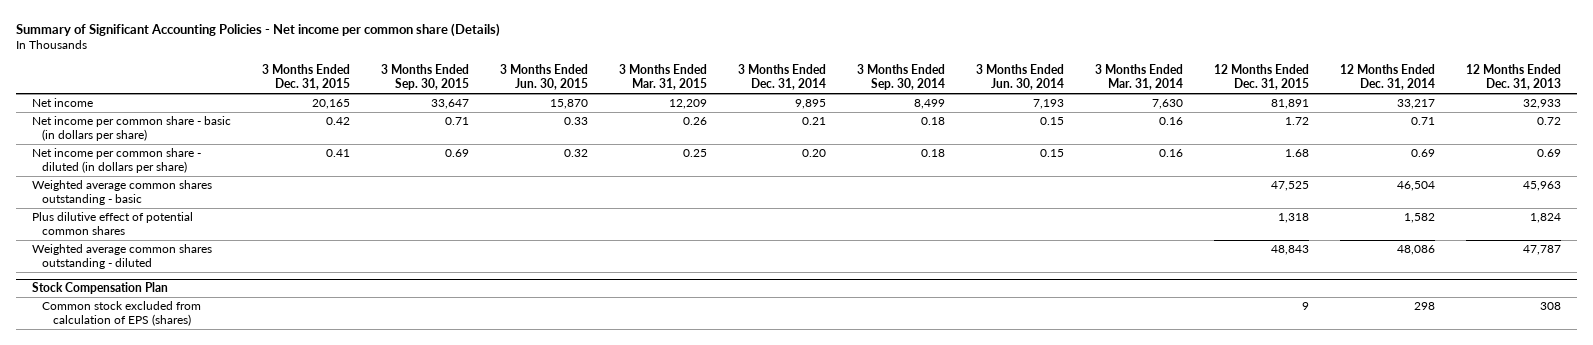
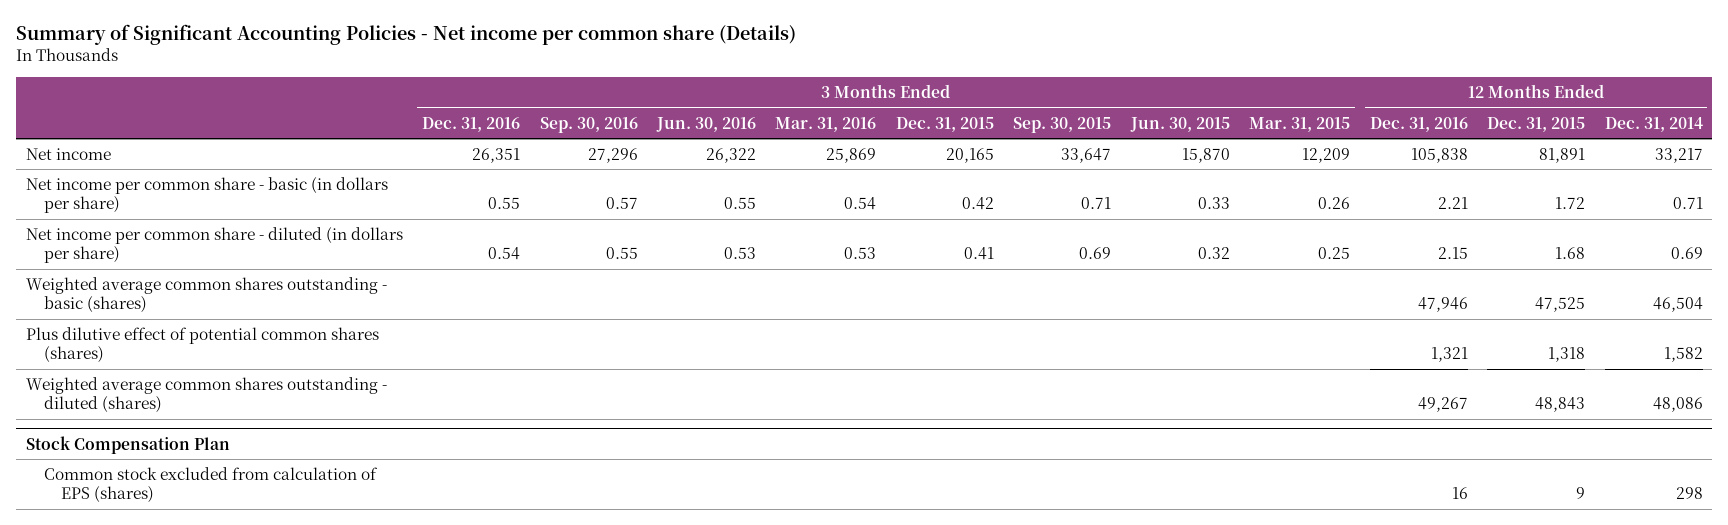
[737,64,826,91] 3 Months Ended Dec. 31, 2014 -> none
[857,64,946,91] 3 Months Ended Sep. 30, 2014 -> none
[976,64,1065,91] 3 Months Ended Jun. 30, 2014 -> none
[1095,64,1184,91] 3 Months Ended Mar. 31, 2014 -> none
[1466,64,1562,91] 12 Months Ended Dec. 31, 2013 -> none
none -> [422,116,521,132] Dec. 31, 2016
none -> [539,116,638,133] Sep. 30, 2016
none -> [656,116,757,132] Jun. 30, 2016
none -> [775,116,877,132] Mar. 31, 2016
none -> [1369,116,1468,132] Dec. 31, 2016
[31,180,212,206] Weighted average common shares outstanding - basic -> [25,276,387,314] Weighted average common shares outstanding - basic (shares)
[31,212,193,236] Plus dilutive effect of potential common shares -> [25,326,379,364] Plus dilutive effect of potential common shares (shares)
[31,244,212,270] Weighted average common shares outstanding - diluted -> [25,376,387,414] Weighted average common shares outstanding - diluted (shares)

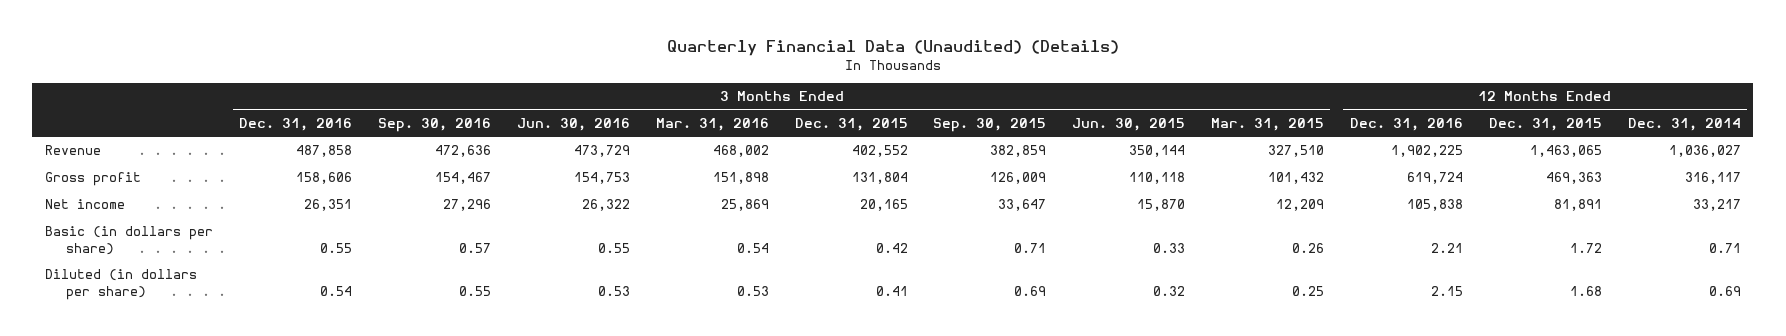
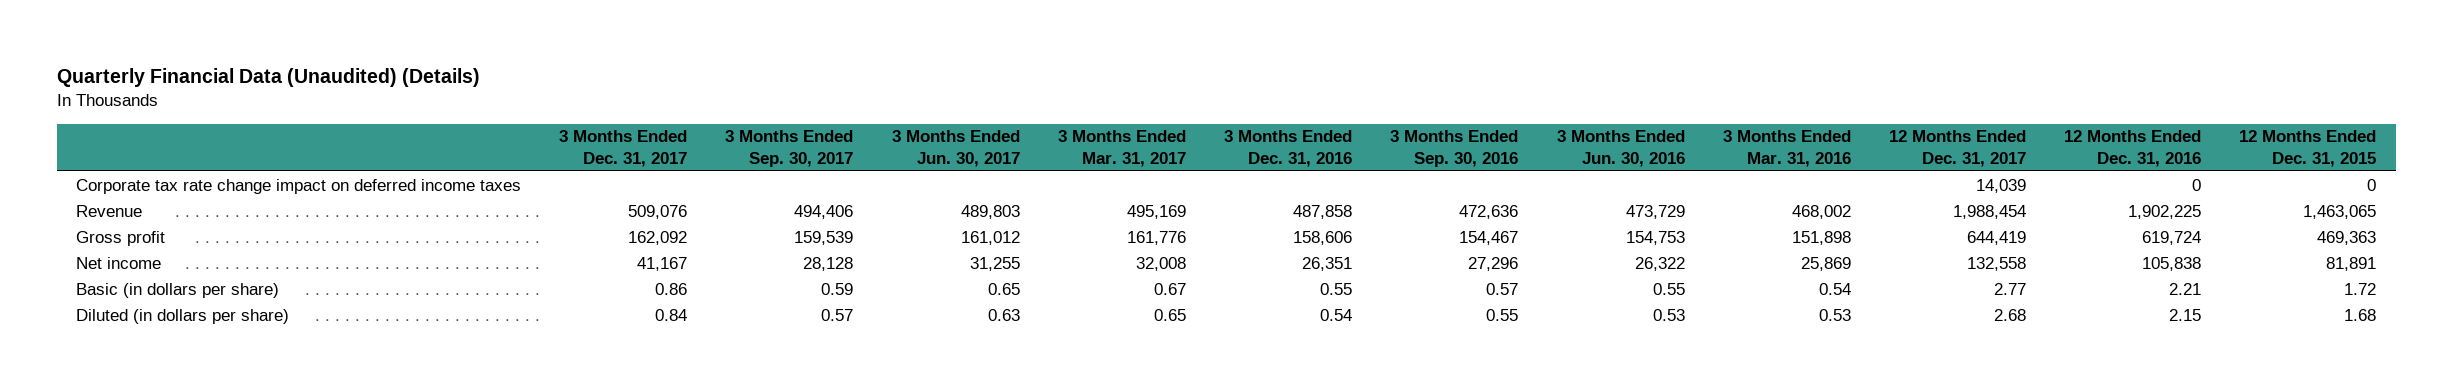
[794,117,908,131] Dec. 31, 2015 -> none
[933,117,1047,132] Sep. 30, 2015 -> none
[1072,117,1186,131] Jun. 30, 2015 -> none
[1211,117,1325,131] Mar. 31, 2015 -> none
[1627,117,1741,131] Dec. 31, 2014 -> none
none -> [559,130,688,167] 3 Months Ended Dec. 31, 2017
none -> [725,130,854,167] 3 Months Ended Sep. 30, 2017
none -> [891,130,1020,167] 3 Months Ended Jun. 30, 2017
none -> [1057,130,1186,167] 3 Months Ended Mar. 31, 2017
none -> [1889,130,2027,167] 12 Months Ended Dec. 31, 2017
none -> [75,178,521,194] Corporate tax rate change impact on deferred income taxes

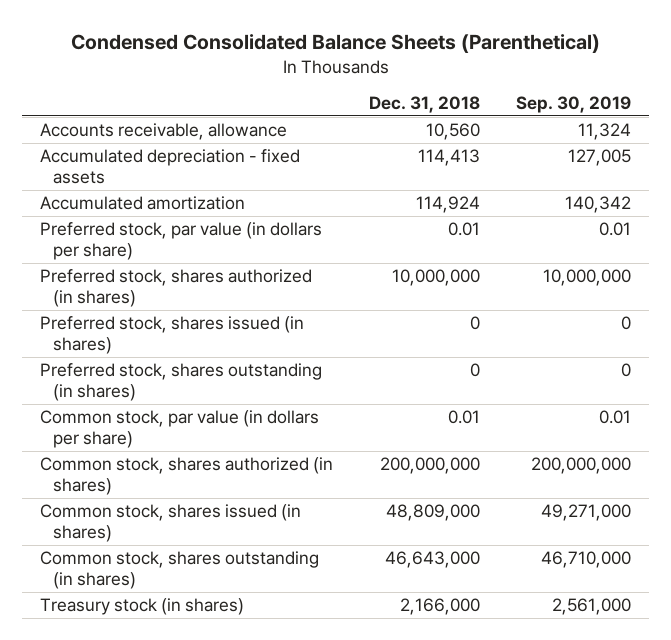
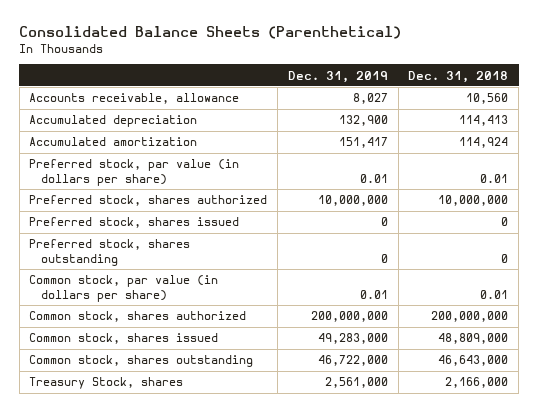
[70,34,600,54] Condensed Consolidated Balance Sheets (Parenthetical) -> [19,26,402,40] Consolidated Balance Sheets (Parenthetical)
[516,96,632,114] Sep. 30, 2019 -> none
none -> [287,70,388,83] Dec. 31, 2019
[40,149,301,185] Accumulated depreciation - fixed assets -> [29,115,198,128] Accumulated depreciation
[40,269,313,308] Preferred stock, shares authorized (in shares) -> [29,195,268,207] Preferred stock, shares authorized
[40,316,305,355] Preferred stock, shares issued (in shares) -> [29,217,240,229] Preferred stock, shares issued
[40,363,323,402] Preferred stock, shares outstanding (in shares) -> [29,239,191,266] Preferred stock, shares outstanding
[40,457,334,496] Common stock, shares authorized (in shares) -> [29,311,247,323] Common stock, shares authorized
[40,504,302,543] Common stock, shares issued (in shares) -> [29,333,219,345] Common stock, shares issued
[40,551,320,590] Common stock, shares outstanding (in shares) -> [29,355,254,368] Common stock, shares outstanding
[40,598,245,616] Treasury stock (in shares) -> [29,377,184,390] Treasury Stock, shares

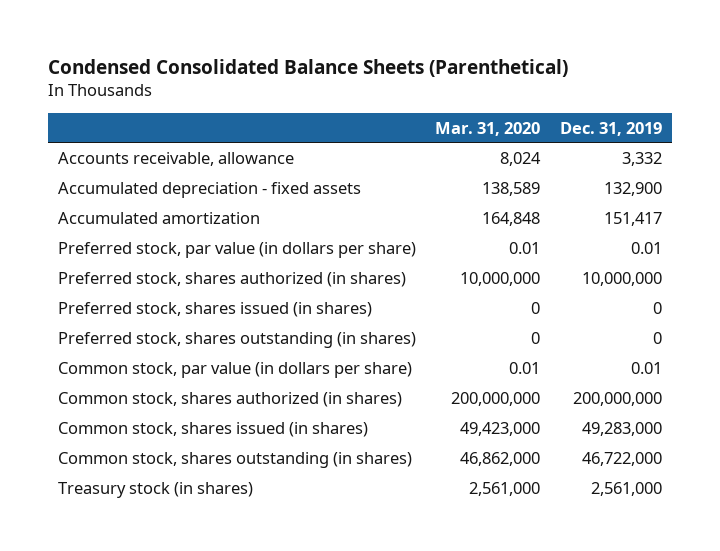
[19,26,402,40] Consolidated Balance Sheets (Parenthetical) -> [47,58,568,77] Condensed Consolidated Balance Sheets (Parenthetical)
[408,70,509,83] Dec. 31, 2018 -> none
none -> [435,121,541,136] Mar. 31, 2020
[352,93,388,105] 8,027 -> [622,151,663,166] 3,332
[29,115,198,128] Accumulated depreciation -> [57,181,361,198] Accumulated depreciation - fixed assets
[29,195,268,207] Preferred stock, shares authorized -> [57,271,406,287] Preferred stock, shares authorized (in shares)
[29,217,240,229] Preferred stock, shares issued -> [57,301,372,317] Preferred stock, shares issued (in shares)
[29,239,191,266] Preferred stock, shares outstanding -> [57,331,416,348] Preferred stock, shares outstanding (in shares)
[29,311,247,323] Common stock, shares authorized -> [57,391,402,407] Common stock, shares authorized (in shares)
[29,333,219,345] Common stock, shares issued -> [57,421,368,437] Common stock, shares issued (in shares)
[29,355,254,368] Common stock, shares outstanding -> [57,451,412,468] Common stock, shares outstanding (in shares)
[29,377,184,390] Treasury Stock, shares -> [57,481,253,498] Treasury stock (in shares)

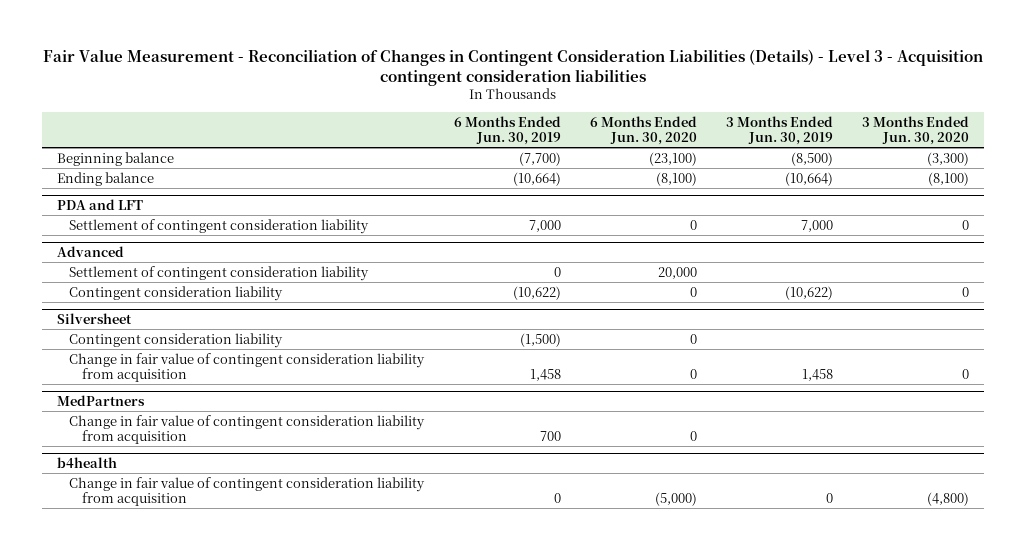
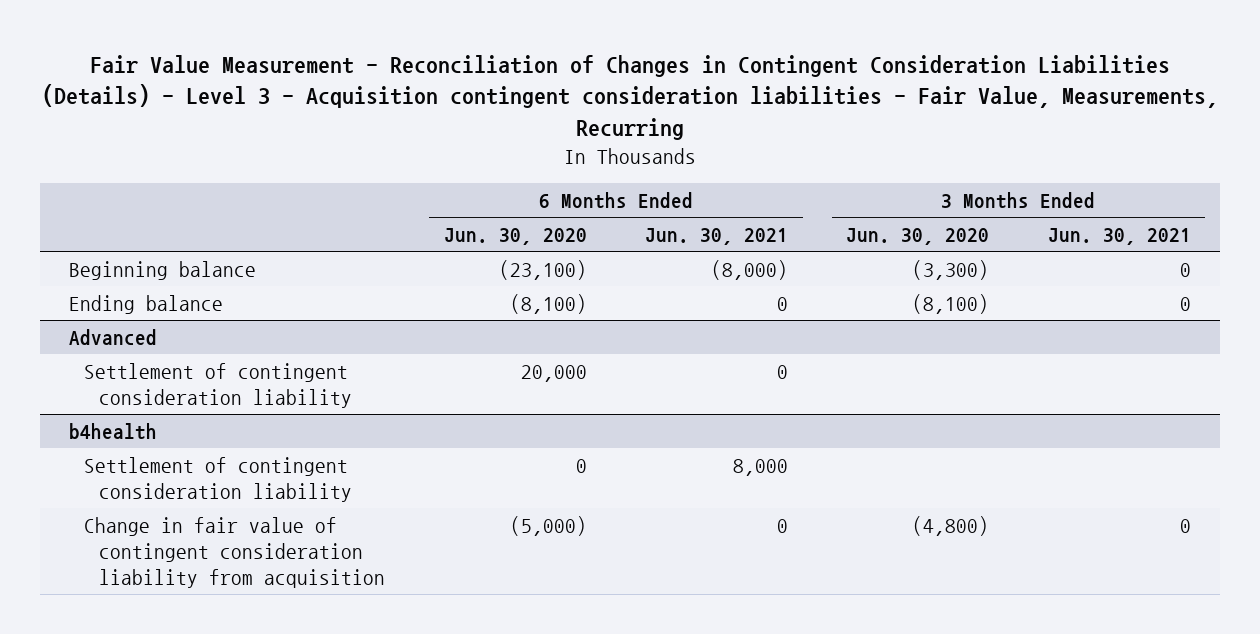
[43,49,984,87] Fair Value Measurement - Reconciliation of Changes in Contingent Consideration Liabilities (Details) - Level 3 - Acquisition contingent consideration liabilities -> [41,54,1218,141] Fair Value Measurement - Reconciliation of Changes in Contingent Consideration Liabilities (Details) - Level 3 - Acquisition contingent consideration liabilities - Fair Value, Measurements, Recurring
[453,115,561,145] 6 Months Ended Jun. 30, 2019 -> none
[726,115,834,145] 3 Months Ended Jun. 30, 2019 -> none
none -> [644,227,788,245] Jun. 30, 2021
none -> [1047,227,1191,245] Jun. 30, 2021
[56,199,143,211] PDA and LFT -> none
[69,218,370,234] Settlement of contingent consideration liability -> none
[69,285,284,301] Contingent consideration liability -> none
[56,313,132,325] Silversheet -> none
[69,332,284,348] Contingent consideration liability -> none
[69,352,426,382] Change in fair value of contingent consideration liability from acquisition -> none
[56,395,145,407] MedPartners -> none
[69,414,426,444] Change in fair value of contingent consideration liability from acquisition -> none
none -> [84,456,353,502] Settlement of contingent consideration liability

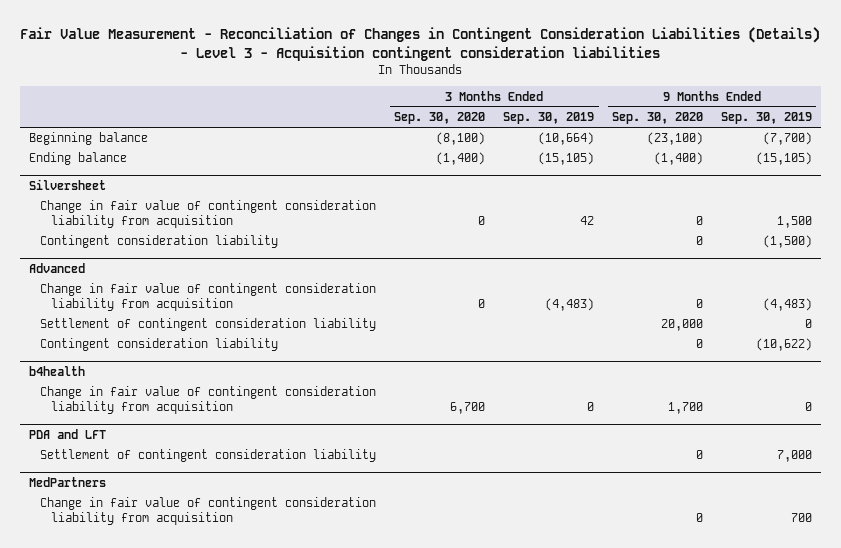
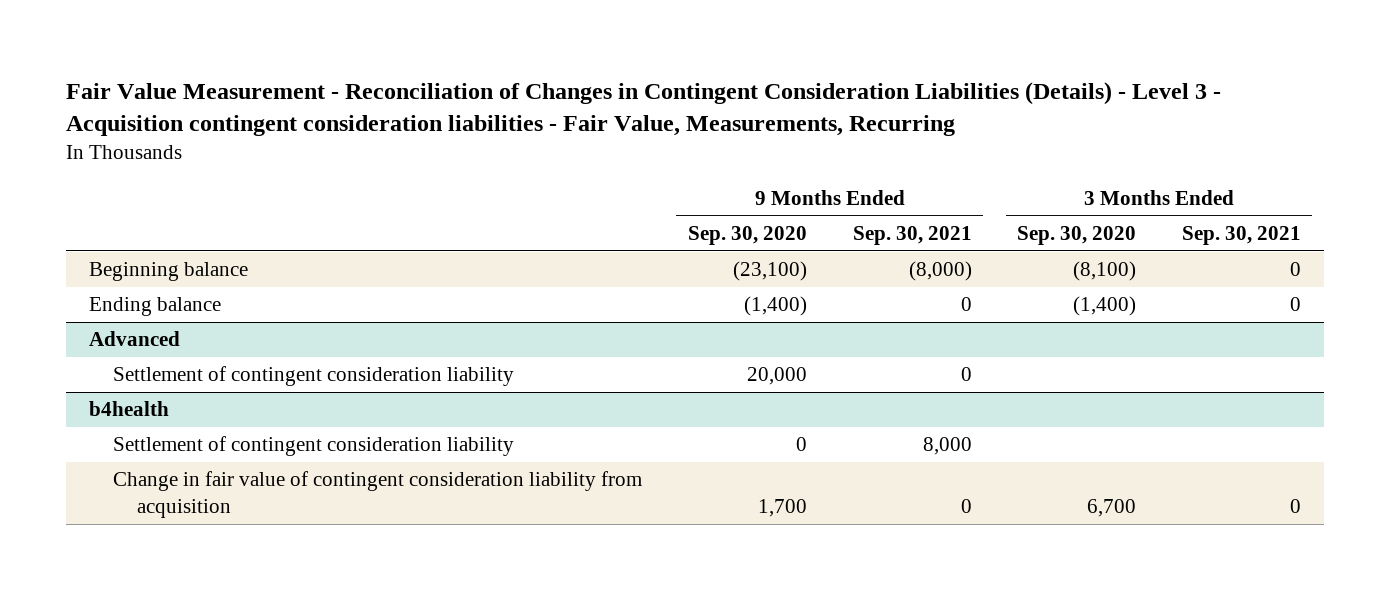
[20,26,821,61] Fair Value Measurement - Reconciliation of Changes in Contingent Consideration Liabilities (Details) - Level 3 - Acquisition contingent consideration liabilities -> [66,81,1222,137] Fair Value Measurement - Reconciliation of Changes in Contingent Consideration Liabilities (Details) - Level 3 - Acquisition contingent consideration liabilities - Fair Value, Measurements, Recurring
[503,112,595,125] Sep. 30, 2019 -> none
[720,112,812,125] Sep. 30, 2019 -> none
none -> [852,225,972,245] Sep. 30, 2021
none -> [1182,225,1302,245] Sep. 30, 2021
[29,178,107,190] Silversheet -> none
[40,200,377,228] Change in fair value of contingent consideration liability from acquisition -> none
[40,235,279,249] Contingent consideration liability -> none
[40,283,377,311] Change in fair value of contingent consideration liability from acquisition -> none
[40,338,279,352] Contingent consideration liability -> none
[29,428,107,439] PDA and LFT -> none
[29,476,107,487] MedPartners -> none
[40,497,377,525] Change in fair value of contingent consideration liability from acquisition -> none
[40,386,377,414] Change in fair value of contingent consideration liability from acquisition -> [113,471,643,519] Change in fair value of contingent consideration liability from acquisition

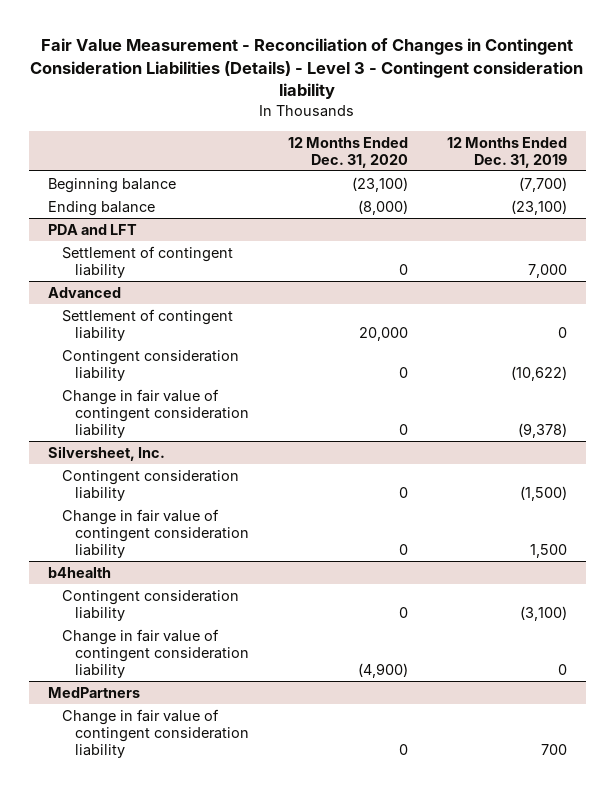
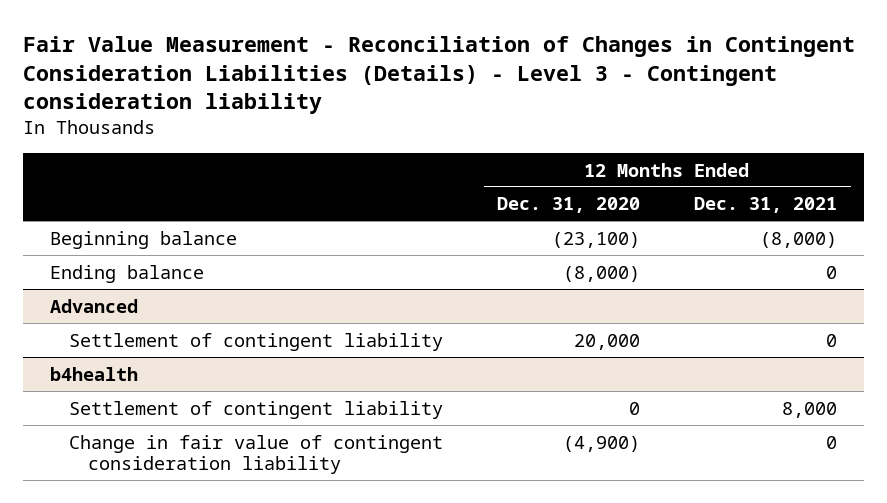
[446,136,567,168] 12 Months Ended Dec. 31, 2019 -> none
none -> [694,197,838,214] Dec. 31, 2021
[48,224,138,236] PDA and LFT -> none
[61,246,233,278] Settlement of contingent liability -> none
[61,350,239,381] Contingent consideration liability -> none
[61,389,249,438] Change in fair value of contingent consideration liability -> none
[48,446,166,462] Silversheet, Inc. -> none
[61,470,239,501] Contingent consideration liability -> none
[61,509,249,558] Change in fair value of contingent consideration liability -> none
[61,590,239,621] Contingent consideration liability -> none
none -> [68,400,443,419] Settlement of contingent liability
[48,687,141,699] MedPartners -> none
[61,709,249,758] Change in fair value of contingent consideration liability -> none

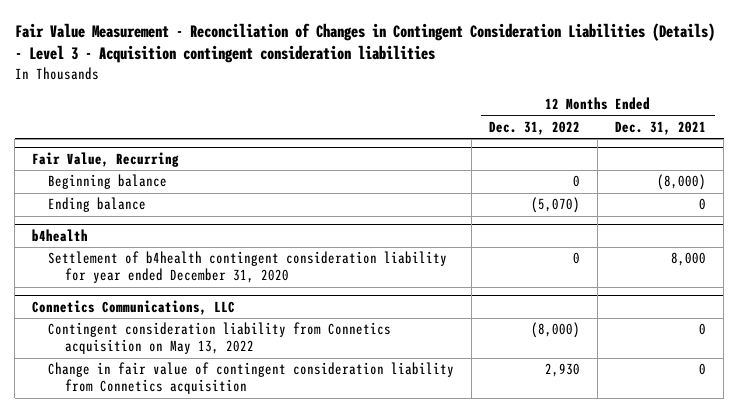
[22,35,855,115] Fair Value Measurement - Reconciliation of Changes in Contingent Consideration Liabilities (Details) - Level 3 - Contingent consideration liability -> [14,22,715,64] Fair Value Measurement - Reconciliation of Changes in Contingent Consideration Liabilities (Details) - Level 3 - Acquisition contingent consideration liabilities
[497,197,641,214] Dec. 31, 2020 -> none
none -> [489,121,581,136] Dec. 31, 2022
none -> [31,151,179,167] Fair Value, Recurring
[50,298,139,313] Advanced -> none
[68,332,443,351] Settlement of contingent liability -> none
[68,400,443,419] Settlement of contingent liability -> [48,251,448,284] Settlement of b4health contingent consideration liability for year ended December 31, 2020
none -> [31,299,235,315] Connetics Communications, LLC
none -> [48,322,392,355] Contingent consideration liability from Connetics acquisition on May 13, 2022
[68,434,443,475] Change in fair value of contingent consideration liability -> [48,362,455,395] Change in fair value of contingent consideration liability from Connetics acquisition

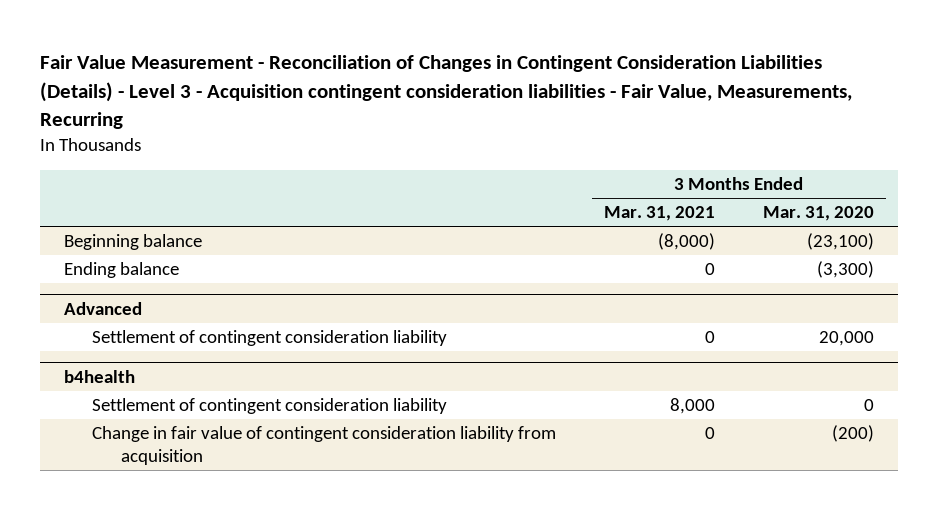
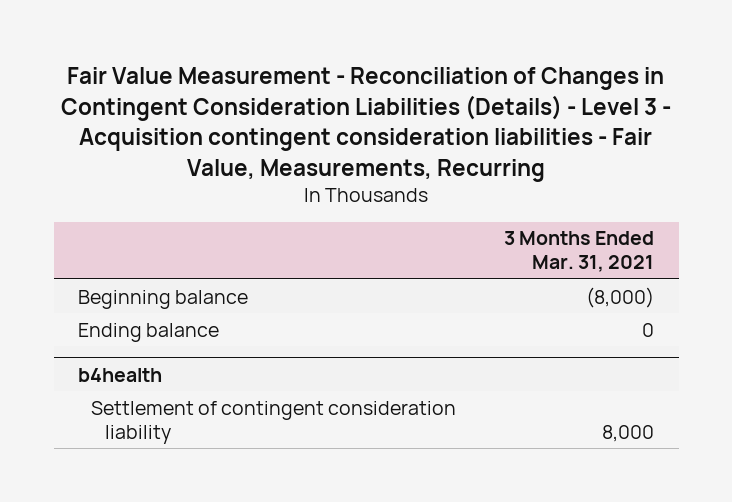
[762,206,874,222] Mar. 31, 2020 -> none
[64,301,143,315] Advanced -> none
[92,330,448,347] Settlement of contingent consideration liability -> none
[92,426,557,466] Change in fair value of contingent consideration liability from acquisition -> none

